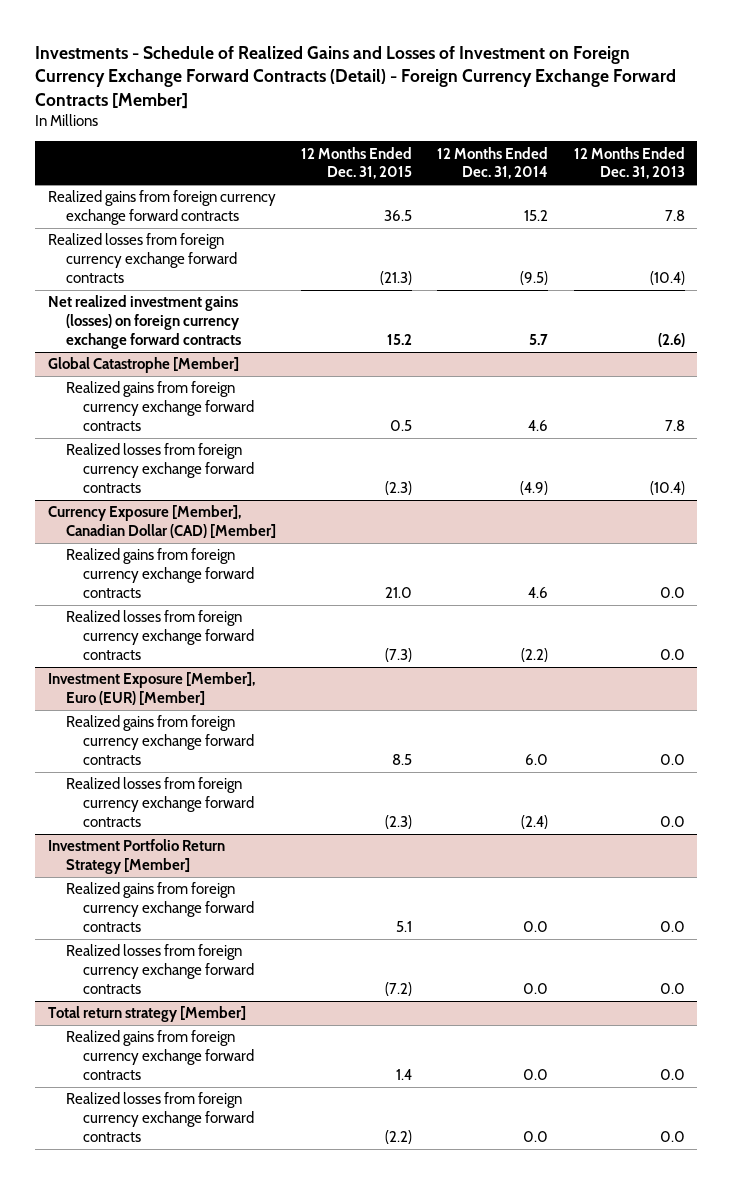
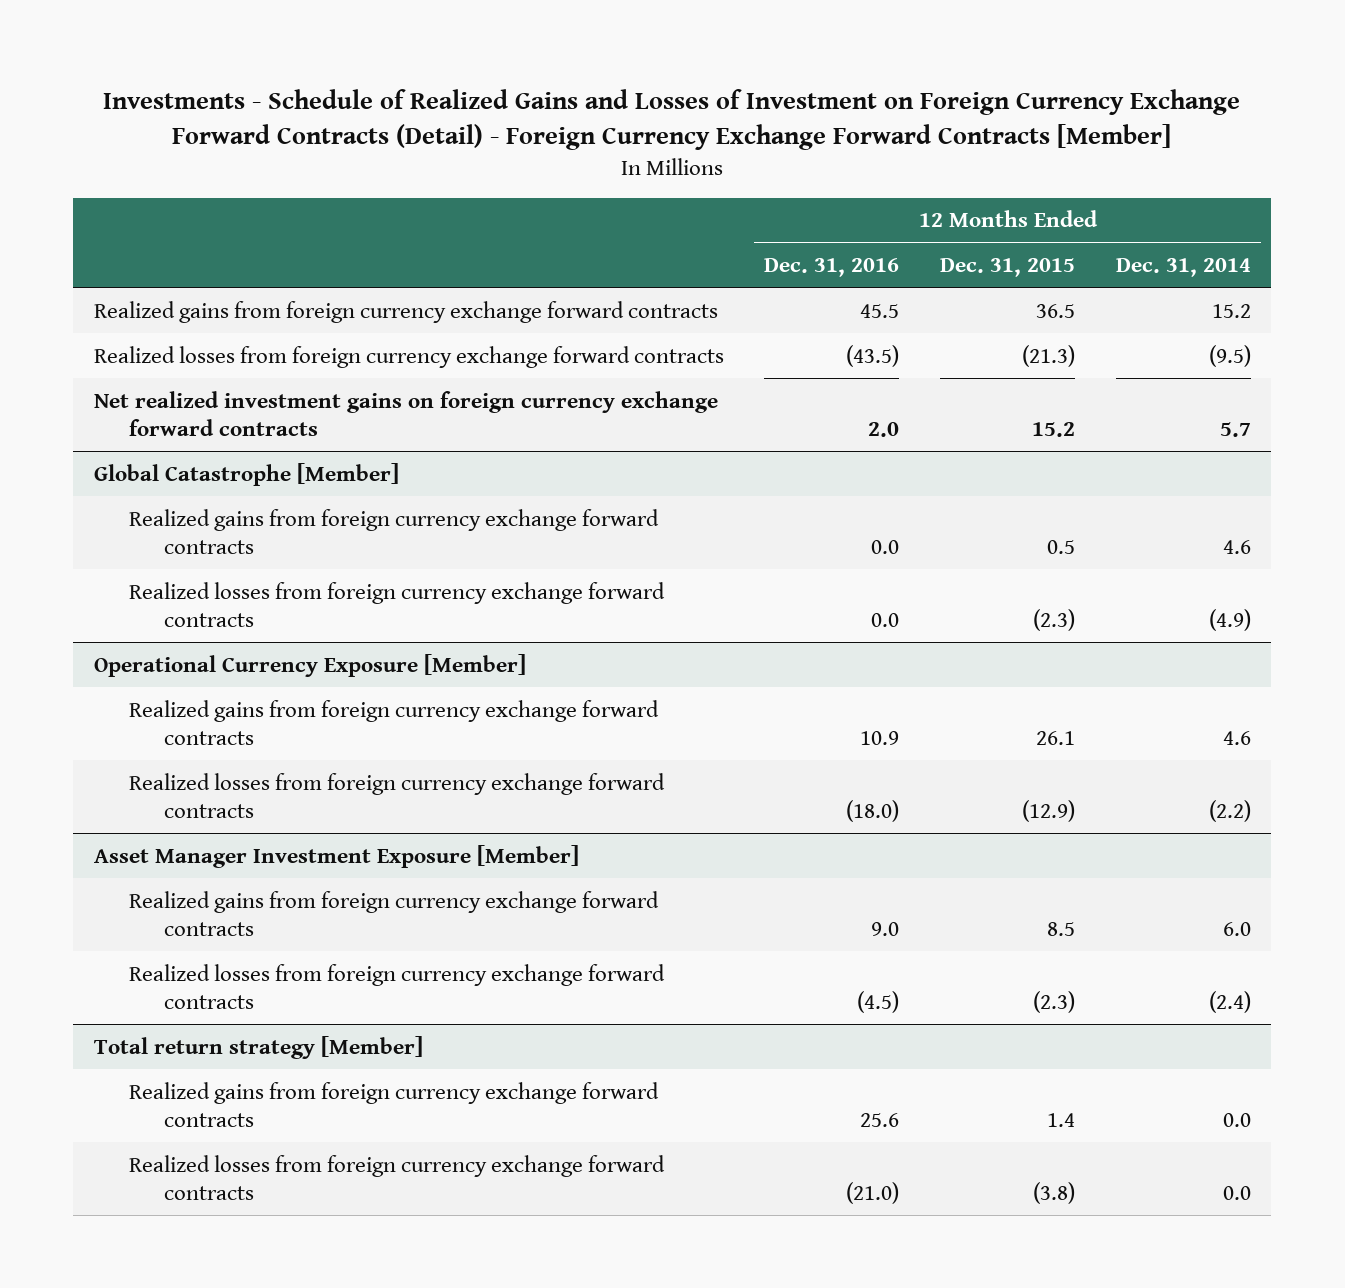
[573,146,685,180] 12 Months Ended Dec. 31, 2013 -> none
none -> [764,258,900,278] Dec. 31, 2016
[47,295,241,349] Net realized investment gains (losses) on foreign currency exchange forward contracts -> [93,390,718,436] Net realized investment gains on foreign currency exchange forward contracts
[47,505,276,539] Currency Exposure [Member], Canadian Dollar (CAD) [Member] -> none
[47,672,255,706] Investment Exposure [Member], Euro (EUR) [Member] -> none
none -> [93,653,526,677] Operational Currency Exposure [Member]
[385,586,413,598] 21.0 -> [1036,730,1076,745] 26.1
[385,647,413,662] (7.3) -> [1022,799,1076,822] (12.9)
none -> [93,844,579,868] Asset Manager Investment Exposure [Member]
[47,839,225,875] Investment Portfolio Return Strategy [Member] -> none
[65,882,255,932] Realized gains from foreign currency exchange forward contracts -> none
[65,944,255,994] Realized losses from foreign currency exchange forward contracts -> none
[385,1129,413,1144] (2.2) -> [1033,1181,1076,1204] (3.8)

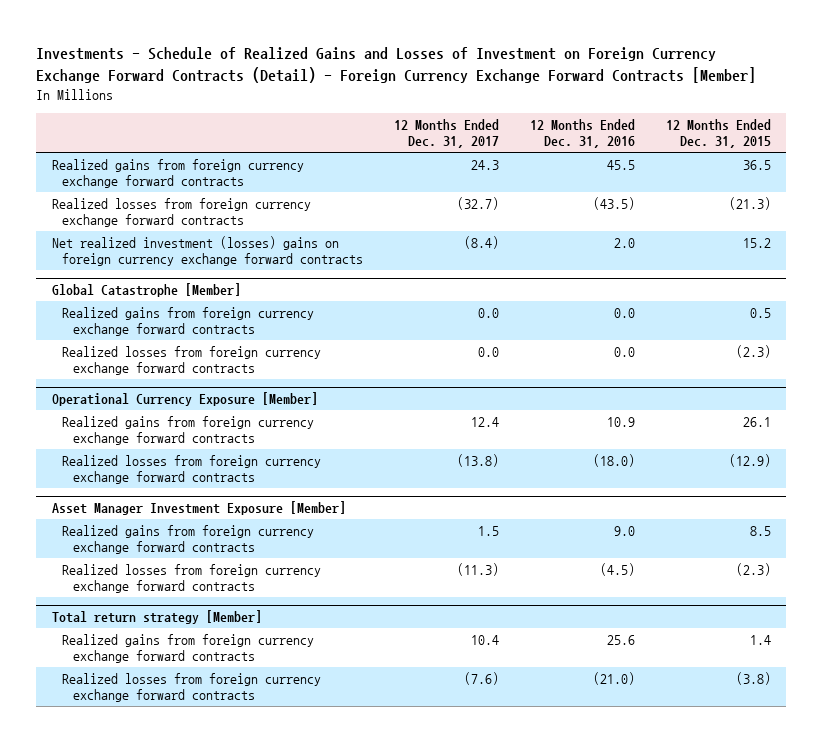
[1116,258,1252,278] Dec. 31, 2014 -> none
none -> [393,118,499,149] 12 Months Ended Dec. 31, 2017
[93,390,718,436] Net realized investment gains on foreign currency exchange forward contracts -> [51,235,364,267] Net realized investment (losses) gains on foreign currency exchange forward contracts

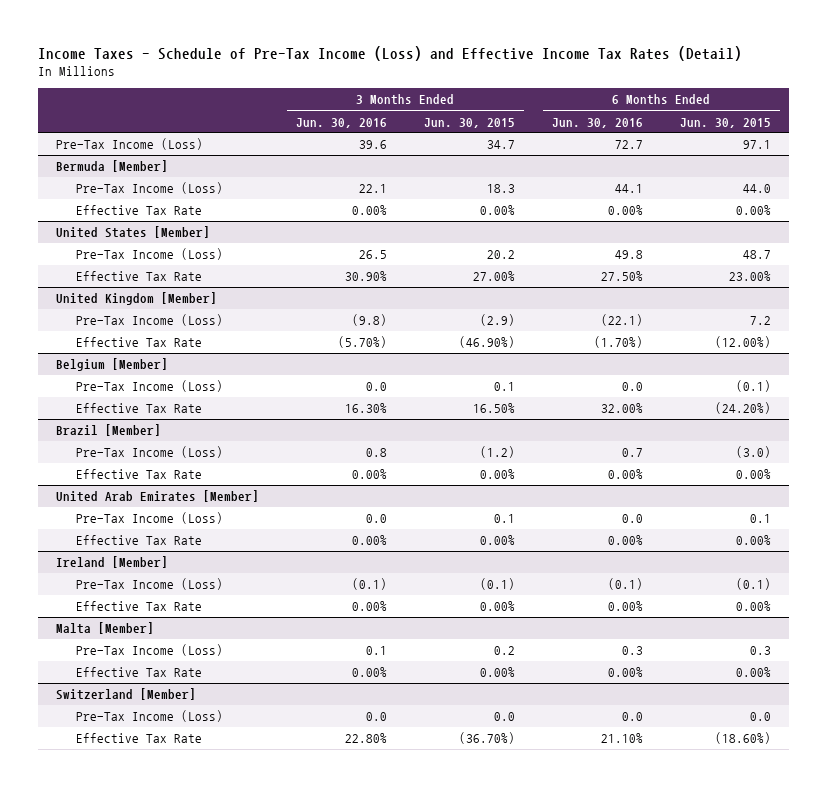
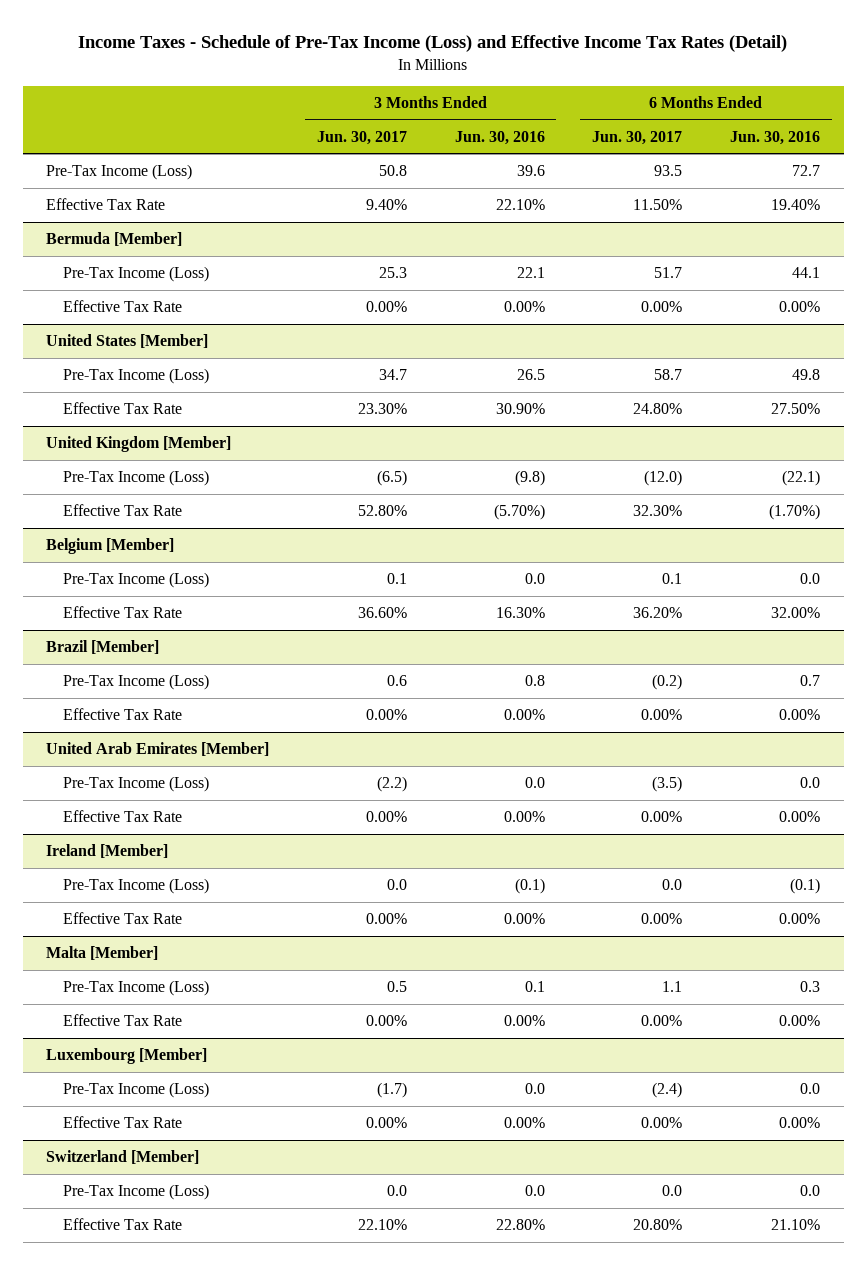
[423,117,515,128] Jun. 30, 2015 -> none
[679,117,771,128] Jun. 30, 2015 -> none
none -> [316,130,407,145] Jun. 30, 2017
none -> [592,130,683,145] Jun. 30, 2017
none -> [46,198,166,211] Effective Tax Rate
none -> [46,1048,208,1065] Luxembourg [Member]
none -> [62,1082,209,1099] Pre-Tax Income (Loss)
none -> [62,1116,182,1129] Effective Tax Rate

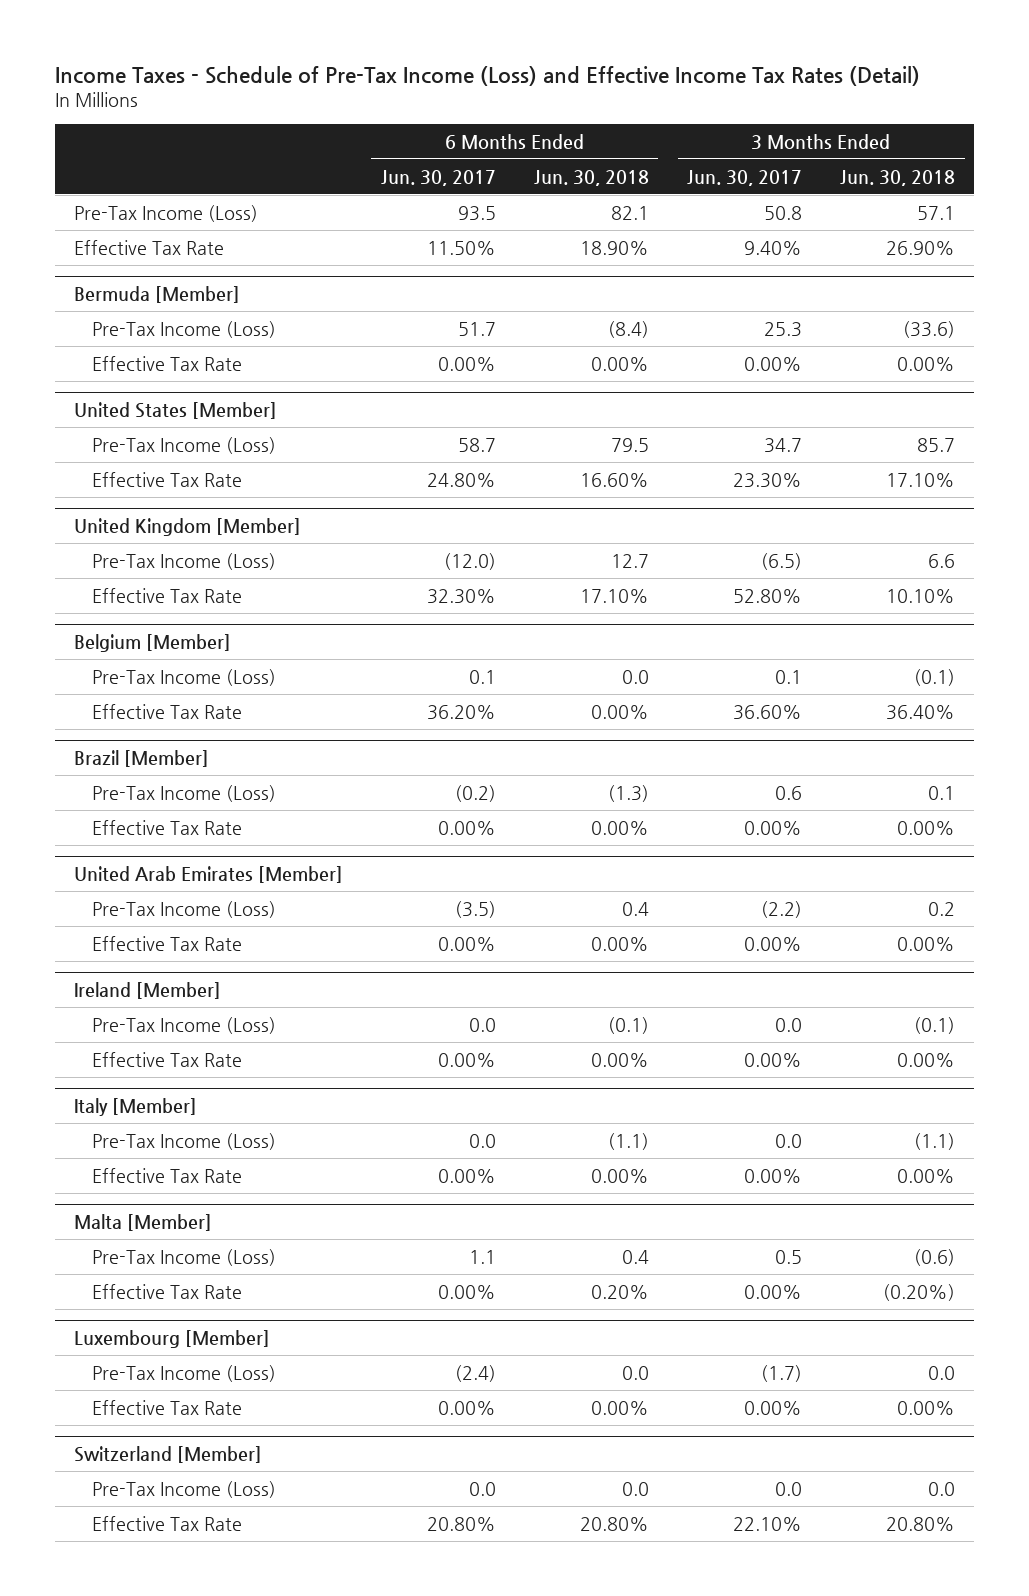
[454,130,545,145] Jun. 30, 2016 -> none
[729,130,820,145] Jun. 30, 2016 -> none
none -> [533,169,649,186] Jun. 30, 2018
none -> [840,169,956,186] Jun. 30, 2018
none -> [73,1098,197,1117] Italy [Member]
none -> [91,1132,276,1150] Pre-Tax Income (Loss)
none -> [91,1167,242,1183] Effective Tax Rate

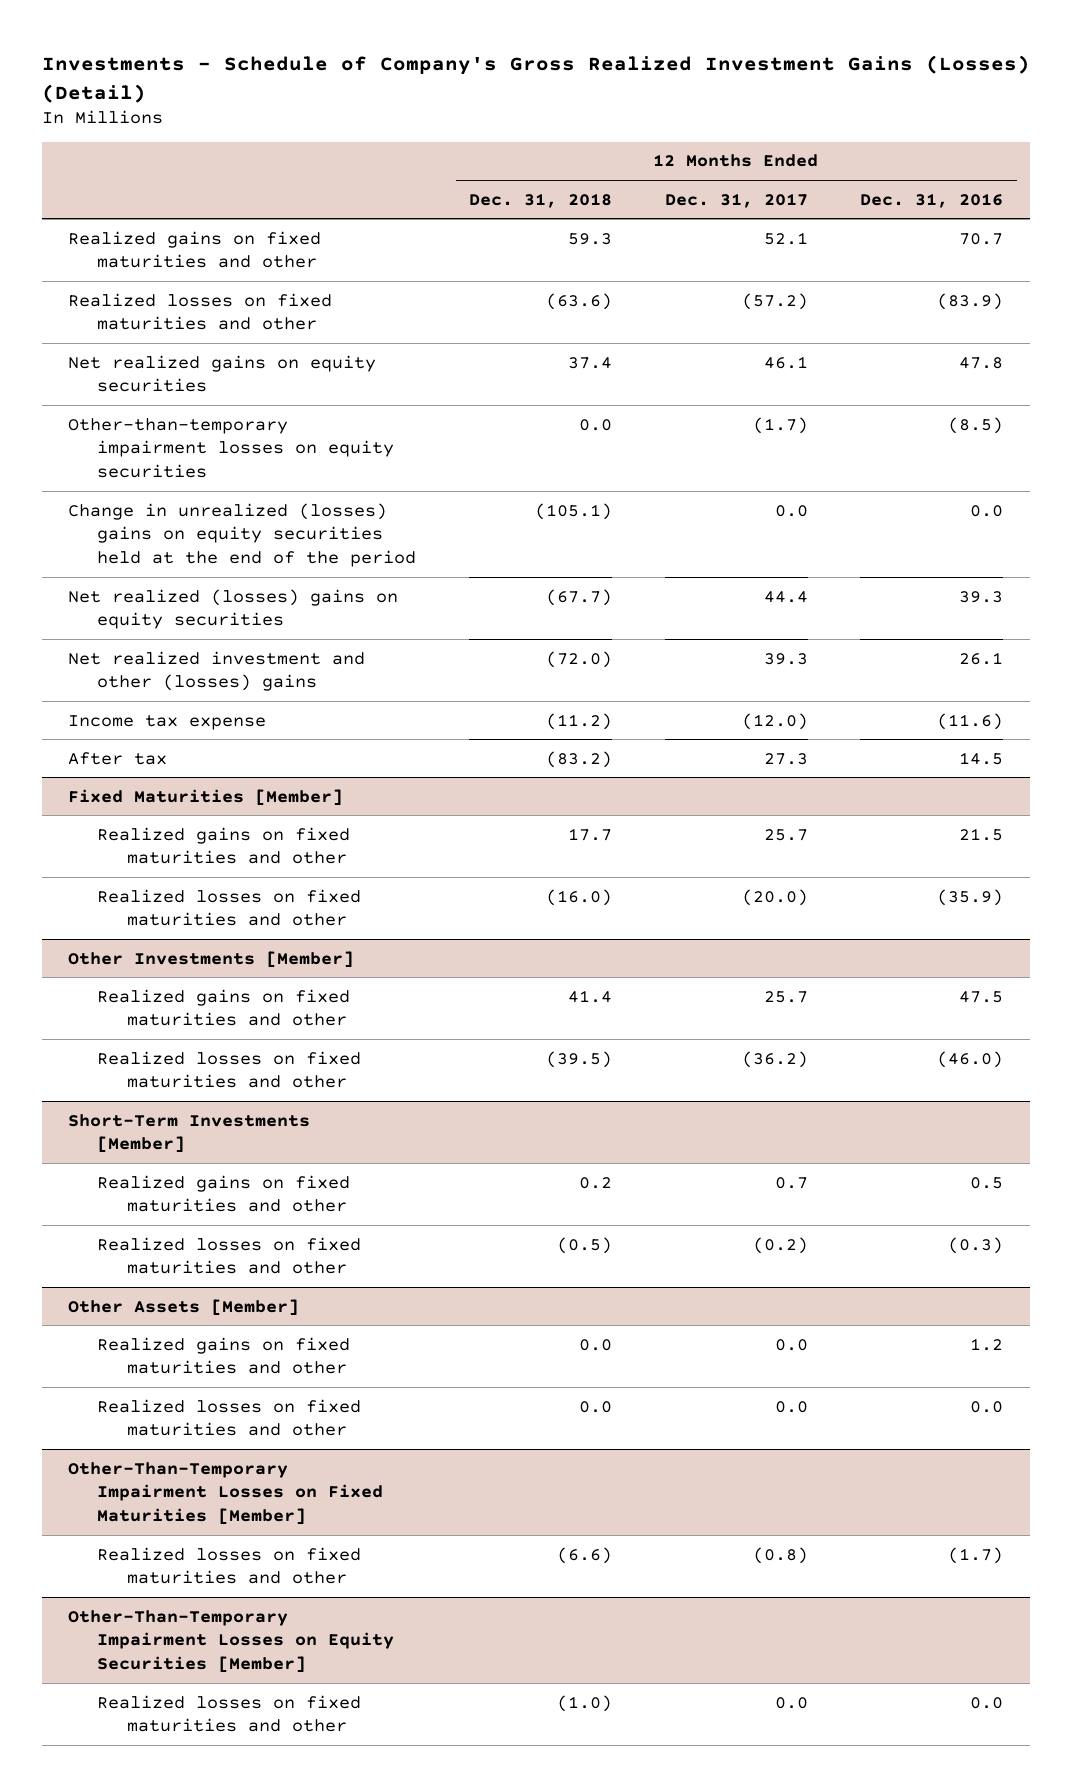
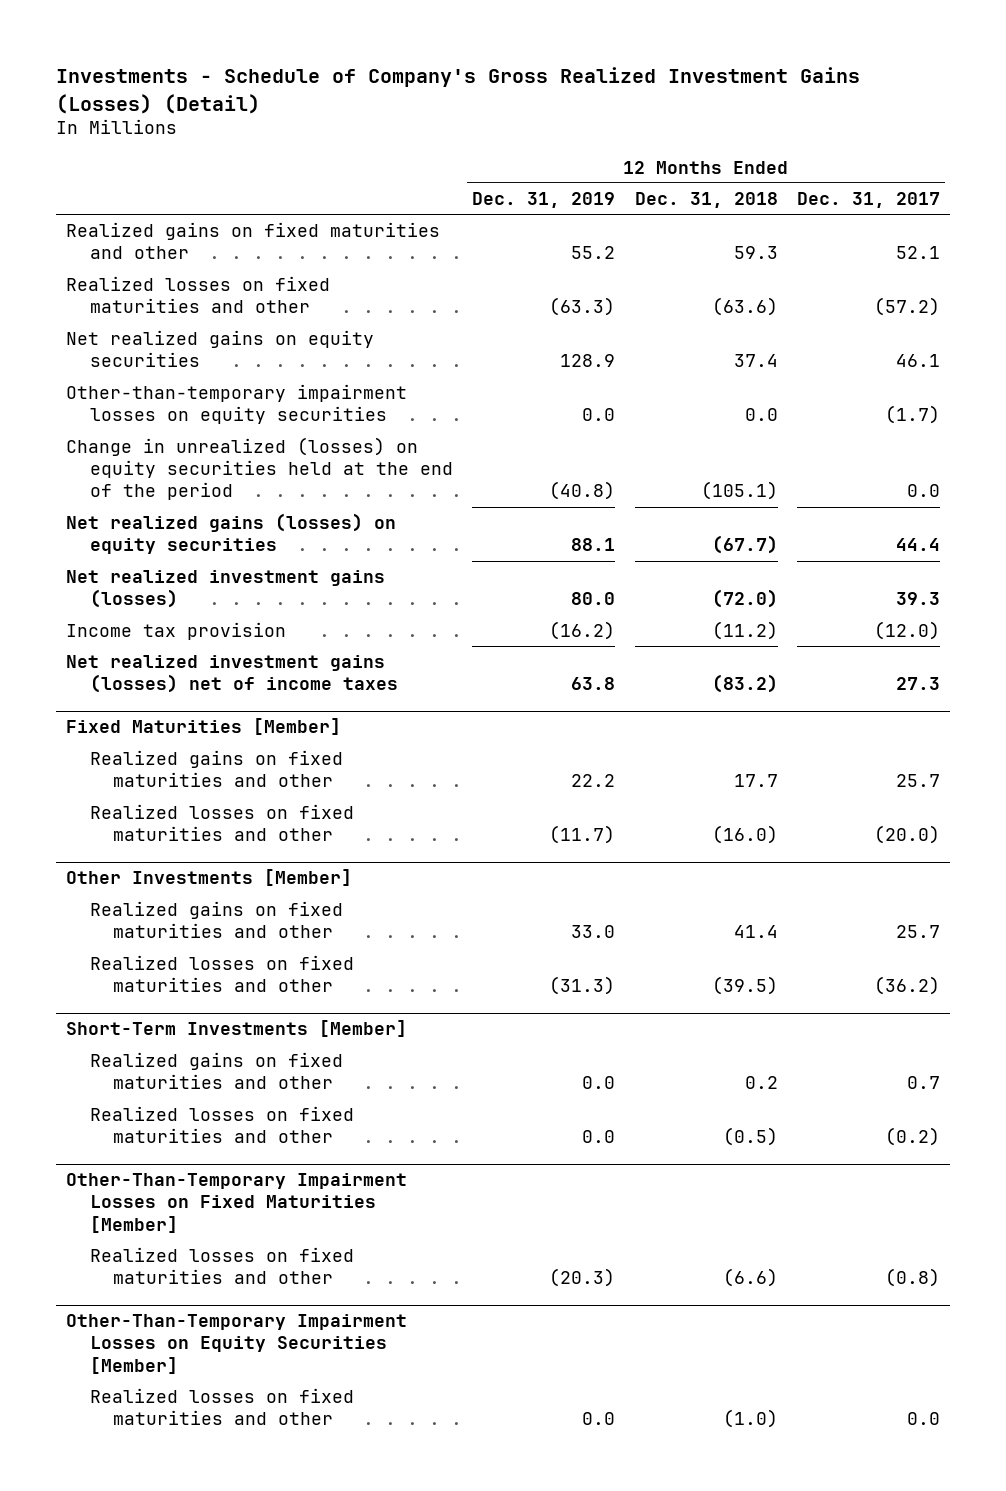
[860,192,1004,208] Dec. 31, 2016 -> none
none -> [472,191,616,208] Dec. 31, 2019
[68,502,417,568] Change in unrealized (losses) gains on equity securities held at the end of the period -> [66,437,453,501] Change in unrealized (losses) on equity securities held at the end of the period
[68,588,399,630] Net realized (losses) gains on equity securities -> [66,513,397,555] Net realized gains (losses) on equity securities
[68,650,366,692] Net realized investment and other (losses) gains -> [66,570,386,609] Net realized investment gains (losses)
[68,714,267,730] Income tax expense -> [66,622,287,641] Income tax provision
[68,751,168,765] After tax -> [66,655,398,694] Net realized investment gains (losses) net of income taxes
[68,1298,300,1316] Other Assets [Member] -> none
[97,1336,351,1375] Realized gains on fixed maturities and other -> none
[97,1398,362,1437] Realized losses on fixed maturities and other -> none

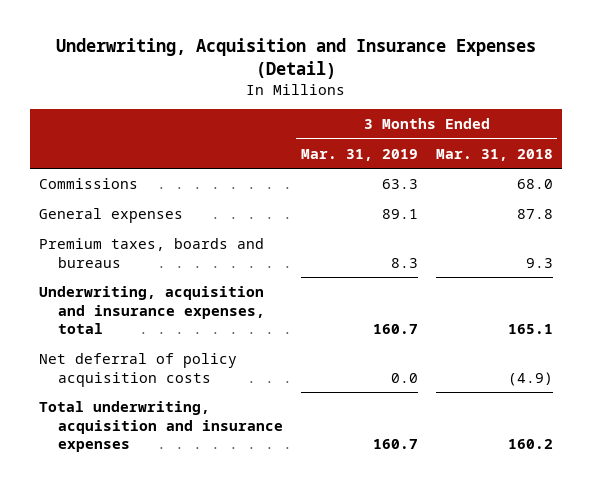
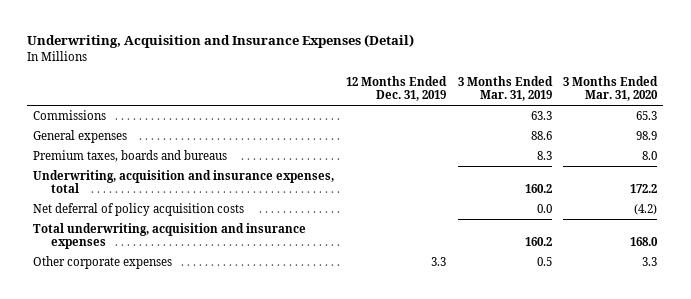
[435,148,553,161] Mar. 31, 2018 -> none
none -> [345,76,447,102] 12 Months Ended Dec. 31, 2019
none -> [563,76,659,102] 3 Months Ended Mar. 31, 2020
[381,209,418,220] 89.1 -> [530,130,552,140] 88.6
[372,324,418,335] 160.7 -> [524,184,552,194] 160.2
[372,439,418,450] 160.7 -> [524,237,552,247] 160.2
none -> [33,255,173,269] Other corporate expenses

